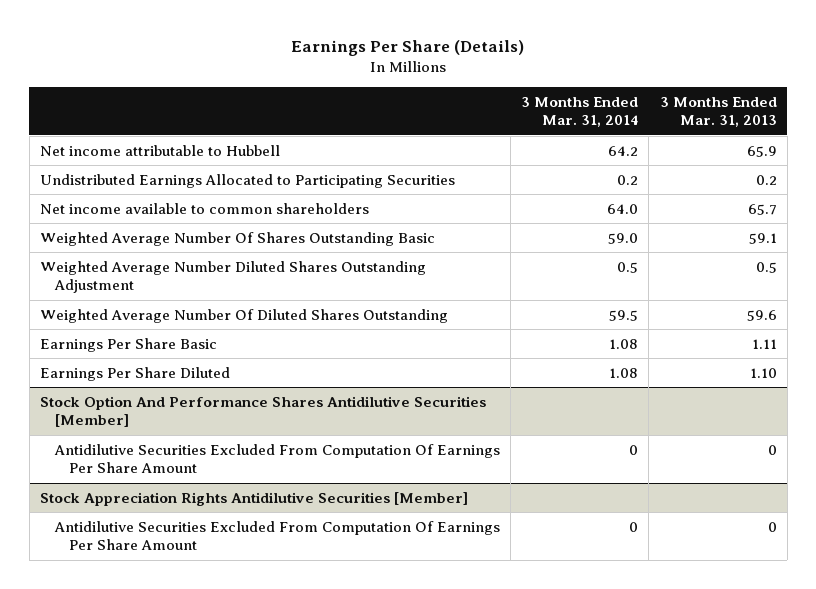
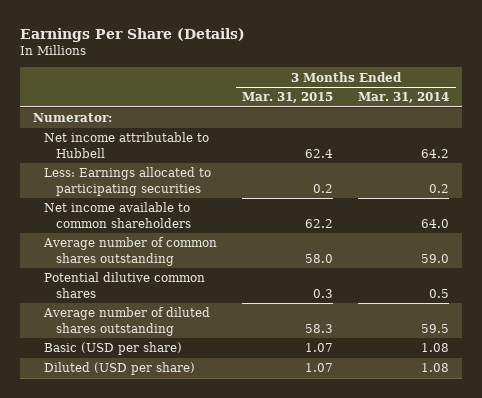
[659,96,777,128] 3 Months Ended Mar. 31, 2013 -> none
none -> [242,92,334,104] Mar. 31, 2015
none -> [32,113,112,123] Numerator:
[39,173,455,188] Undistributed Earnings Allocated to Participating Securities -> [44,167,212,196] Less: Earnings allocated to participating securities
[39,395,486,428] Stock Option And Performance Shares Antidilutive Securities [Member] -> none
[53,443,500,474] Antidilutive Securities Excluded From Computation Of Earnings Per Share Amount -> none
[39,491,468,506] Stock Appreciation Rights Antidilutive Securities [Member] -> none
[53,520,500,551] Antidilutive Securities Excluded From Computation Of Earnings Per Share Amount -> none
[39,231,435,246] Weighted Average Number Of Shares Outstanding Basic -> [43,237,218,266] Average number of common shares outstanding
[39,260,426,294] Weighted Average Number Diluted Shares Outstanding Adjustment -> [44,272,206,298] Potential dilutive common shares
[39,308,448,323] Weighted Average Number Of Diluted Shares Outstanding -> [43,307,211,336] Average number of diluted shares outstanding
[39,337,217,352] Earnings Per Share Basic -> [44,342,183,356] Basic (USD per share)
[39,366,230,381] Earnings Per Share Diluted -> [44,362,196,376] Diluted (USD per share)

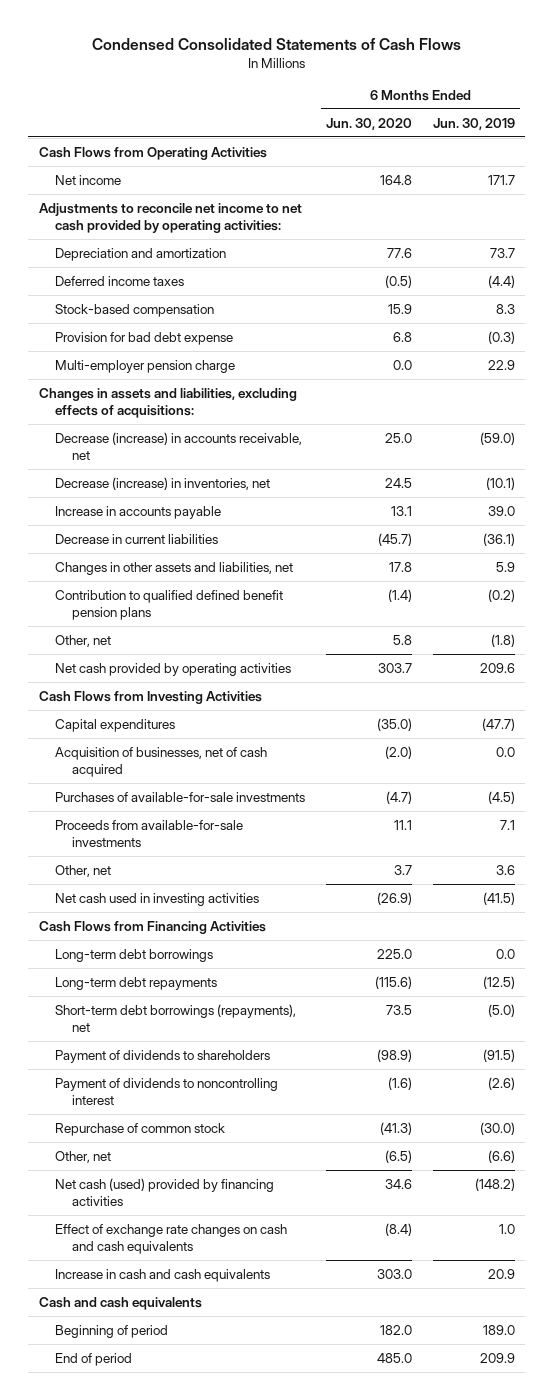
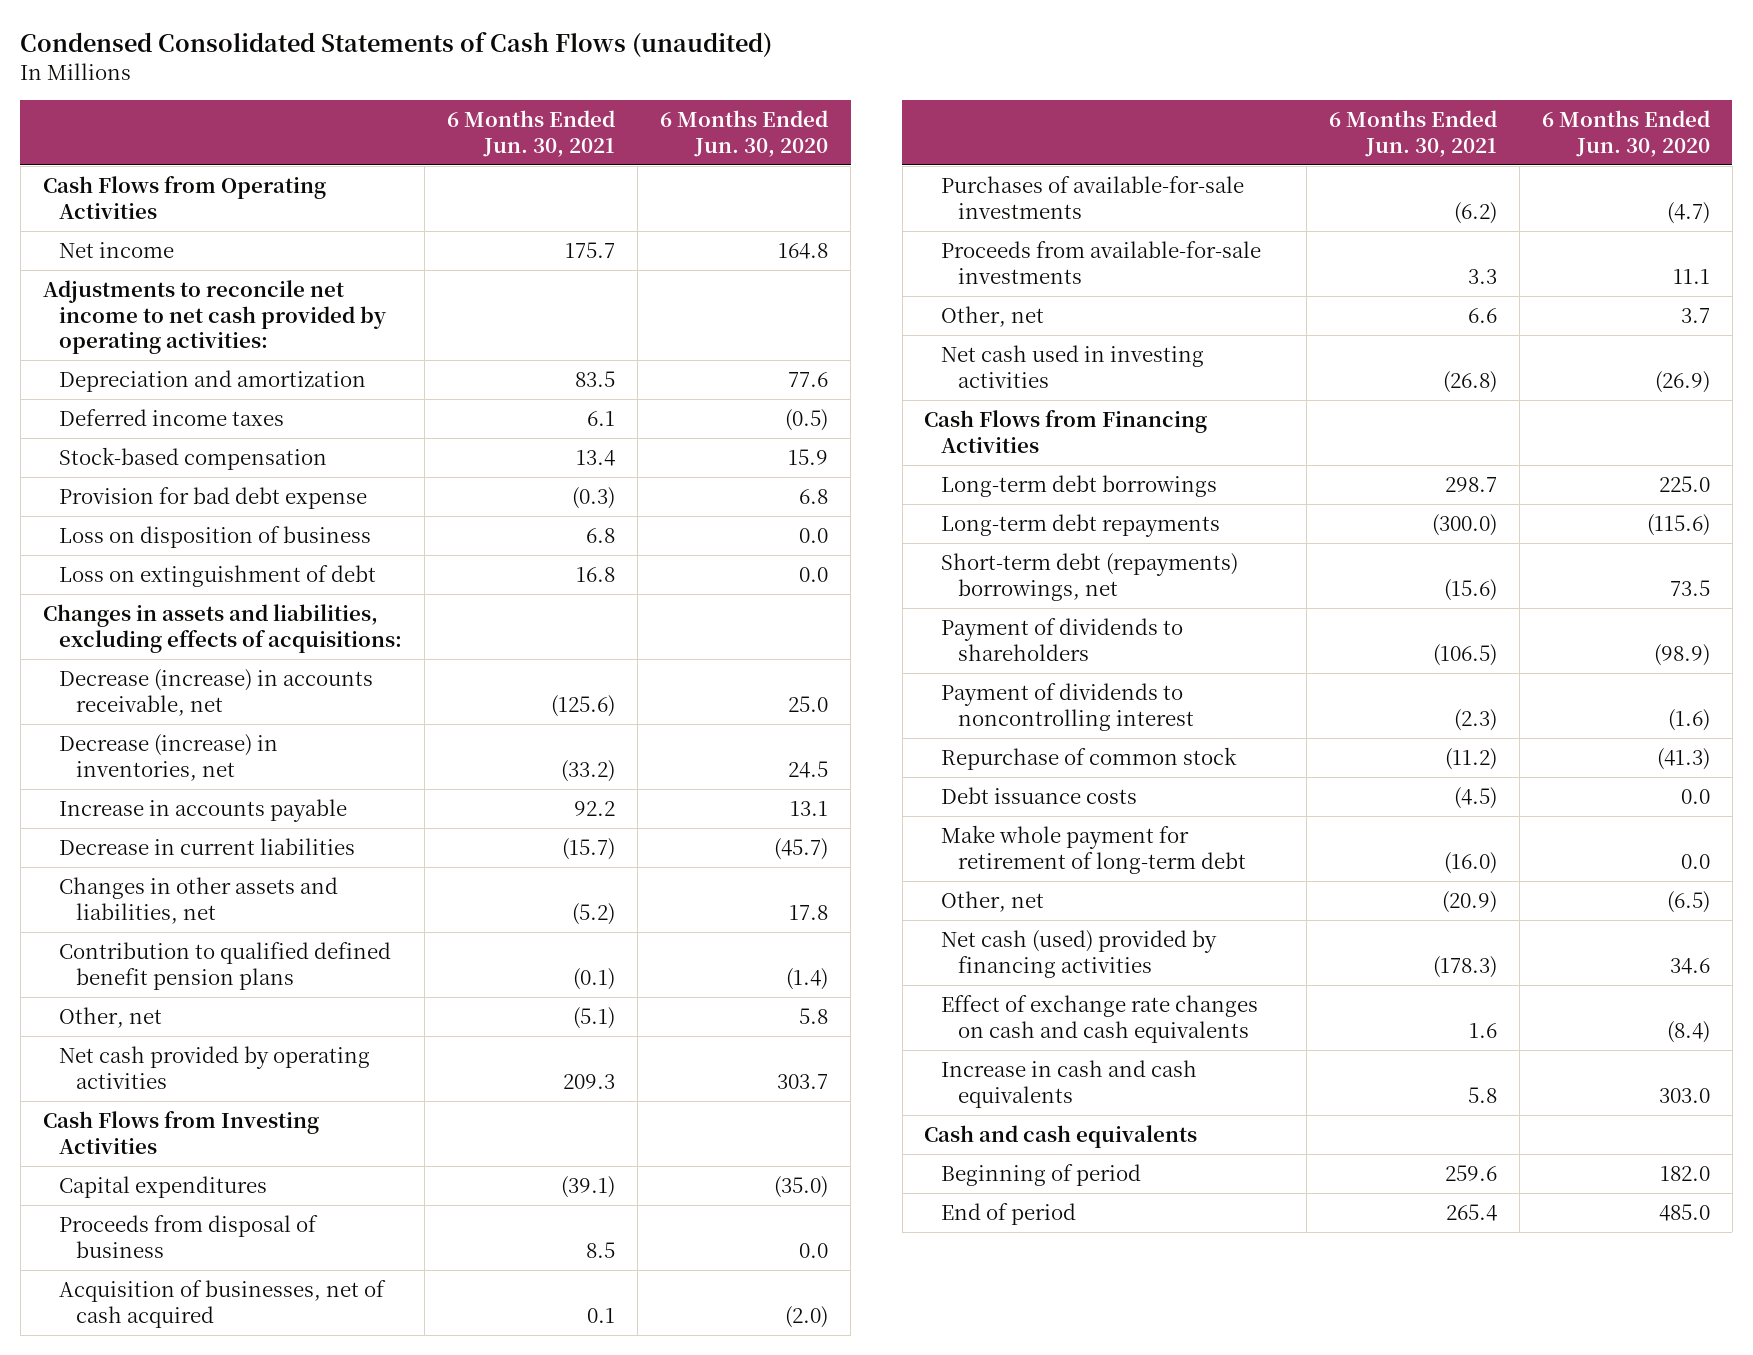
[91,37,461,50] Condensed Consolidated Statements of Cash Flows -> [20,32,773,58] Condensed Consolidated Statements of Cash Flows (unaudited)
[433,117,516,130] Jun. 30, 2019 -> none
none -> [447,110,616,157] 6 Months Ended Jun. 30, 2021
[55,359,236,373] Multi-employer pension charge -> none
none -> [59,525,372,548] Loss on disposition of business
none -> [59,564,377,587] Loss on extinguishment of debt
none -> [59,1214,319,1258] Proceeds from disposal of business
[55,1003,297,1033] Short-term debt borrowings (repayments), net -> [941,552,1239,601] Short-term debt (repayments) borrowings, net
none -> [941,786,1138,804] Debt issuance costs
none -> [941,824,1246,874] Make whole payment for retirement of long-term debt

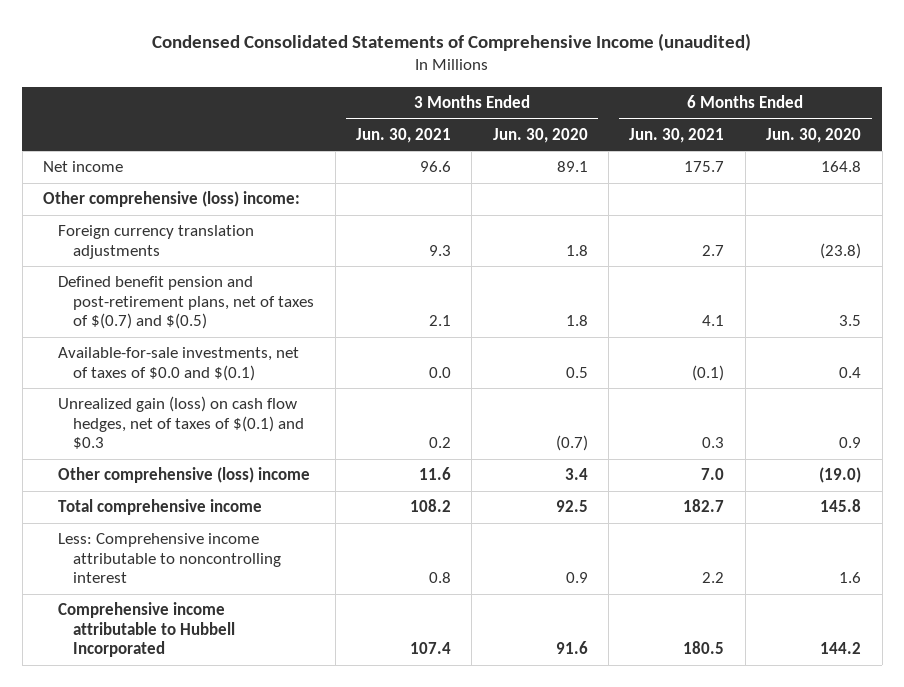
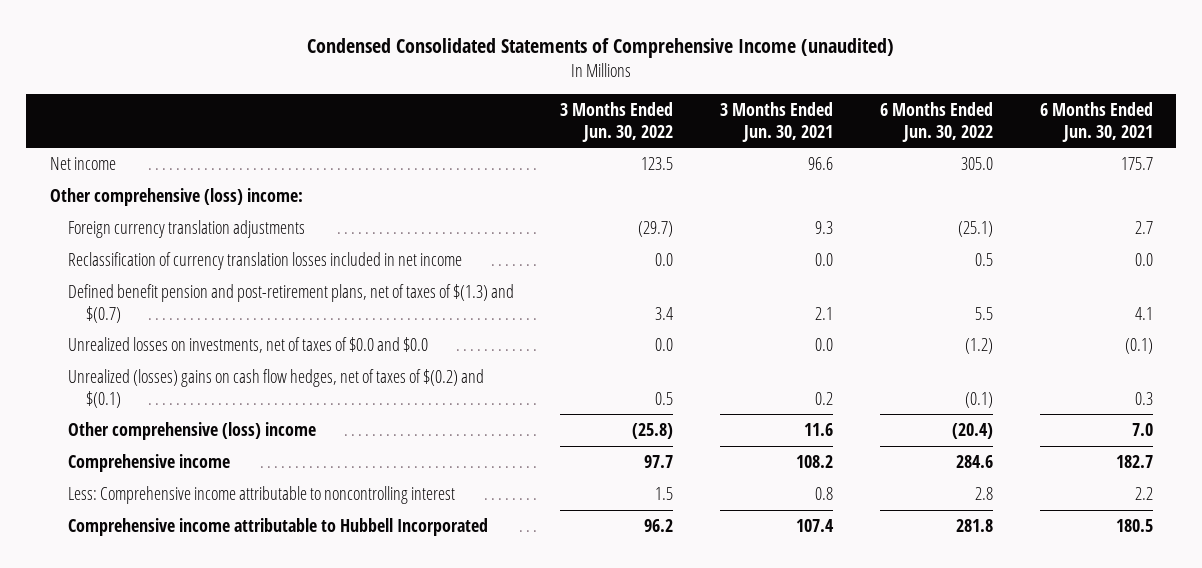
[492,127,588,143] Jun. 30, 2020 -> none
[766,127,862,143] Jun. 30, 2020 -> none
none -> [560,102,674,142] 3 Months Ended Jun. 30, 2022
none -> [880,102,994,142] 6 Months Ended Jun. 30, 2022
none -> [67,252,462,271] Reclassification of currency translation losses included in net income
[58,276,315,330] Defined benefit pension and post-retirement plans, net of taxes of $(0.7) and $(0.5) -> [67,284,514,323] Defined benefit pension and post-retirement plans, net of taxes of $(1.3) and $(0.7)
[58,347,300,381] Available-for-sale investments, net of taxes of $0.0 and $(0.1) -> [67,337,428,354] Unrealized losses on investments, net of taxes of $0.0 and $0.0
[58,396,305,450] Unrealized gain (loss) on cash flow hedges, net of taxes of $(0.1) and $0.3 -> [67,369,484,408] Unrealized (losses) gains on cash flow hedges, net of taxes of $(0.2) and $(0.1)
[58,499,263,516] Total comprehensive income -> [67,454,230,473] Comprehensive income

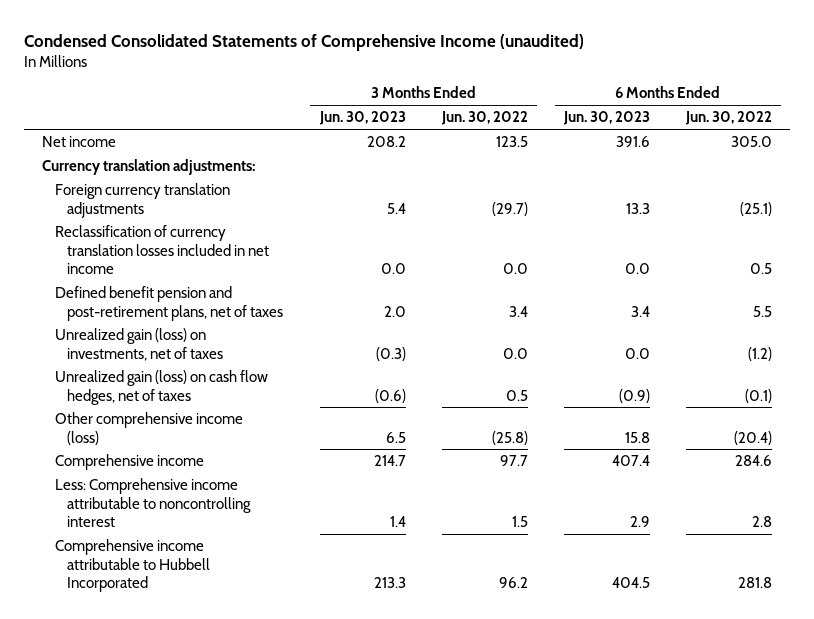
[720,102,834,142] 3 Months Ended Jun. 30, 2021 -> none
[1039,102,1153,142] 6 Months Ended Jun. 30, 2021 -> none
none -> [318,111,406,126] Jun. 30, 2023
none -> [562,111,650,126] Jun. 30, 2023
[49,188,303,207] Other comprehensive (loss) income: -> none
none -> [41,159,255,176] Currency translation adjustments:
[67,284,514,323] Defined benefit pension and post-retirement plans, net of taxes of $(1.3) and $(0.7) -> [54,286,284,321] Defined benefit pension and post-retirement plans, net of taxes
[67,337,428,354] Unrealized losses on investments, net of taxes of $0.0 and $0.0 -> [54,328,224,361] Unrealized gain (loss) on investments, net of taxes
[67,369,484,408] Unrealized (losses) gains on cash flow hedges, net of taxes of $(0.2) and $(0.1) -> [54,370,268,405] Unrealized gain (loss) on cash flow hedges, net of taxes
[67,422,316,441] Other comprehensive (loss) income -> [54,412,243,445] Other comprehensive income (loss)

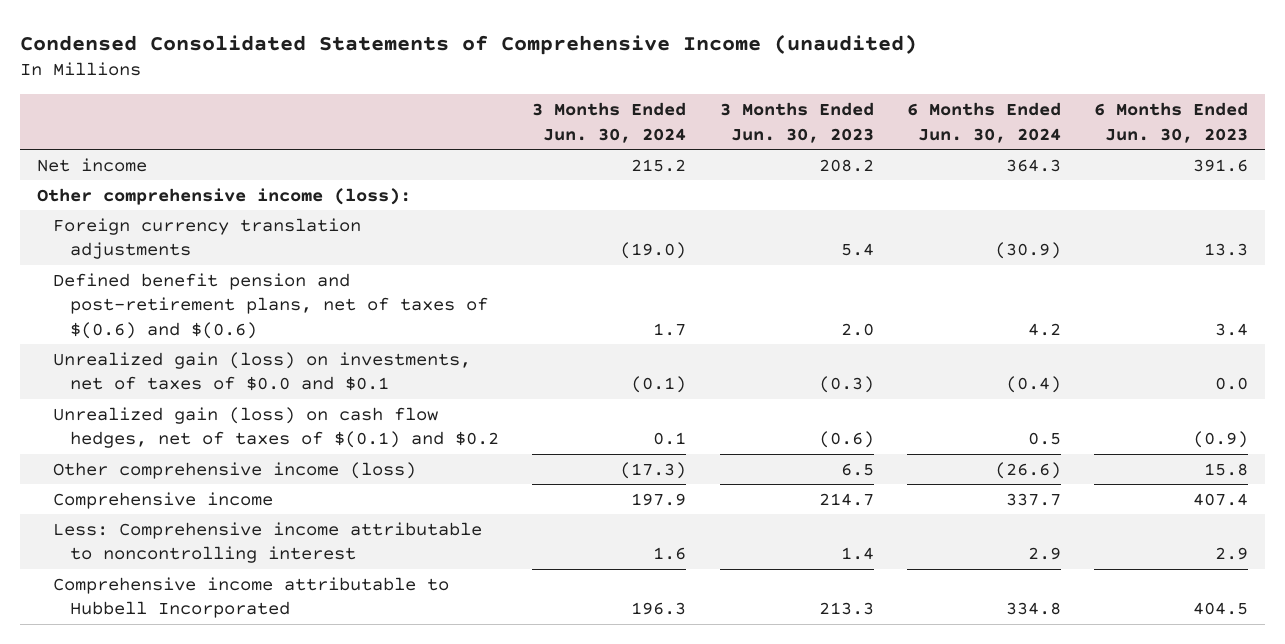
[440,111,528,126] Jun. 30, 2022 -> none
[684,111,772,126] Jun. 30, 2022 -> none
none -> [532,102,687,143] 3 Months Ended Jun. 30, 2024
none -> [907,102,1062,143] 6 Months Ended Jun. 30, 2024
[41,159,255,176] Currency translation adjustments: -> none
none -> [36,187,411,205] Other comprehensive income (loss):
[54,225,270,275] Reclassification of currency translation losses included in net income -> none
[54,286,284,321] Defined benefit pension and post-retirement plans, net of taxes -> [53,272,488,339] Defined benefit pension and post-retirement plans, net of taxes of $(0.6) and $(0.6)
[54,328,224,361] Unrealized gain (loss) on investments, net of taxes -> [53,351,472,392] Unrealized gain (loss) on investments, net of taxes of $0.0 and $0.1
[54,370,268,405] Unrealized gain (loss) on cash flow hedges, net of taxes -> [53,406,499,449] Unrealized gain (loss) on cash flow hedges, net of taxes of $(0.1) and $0.2

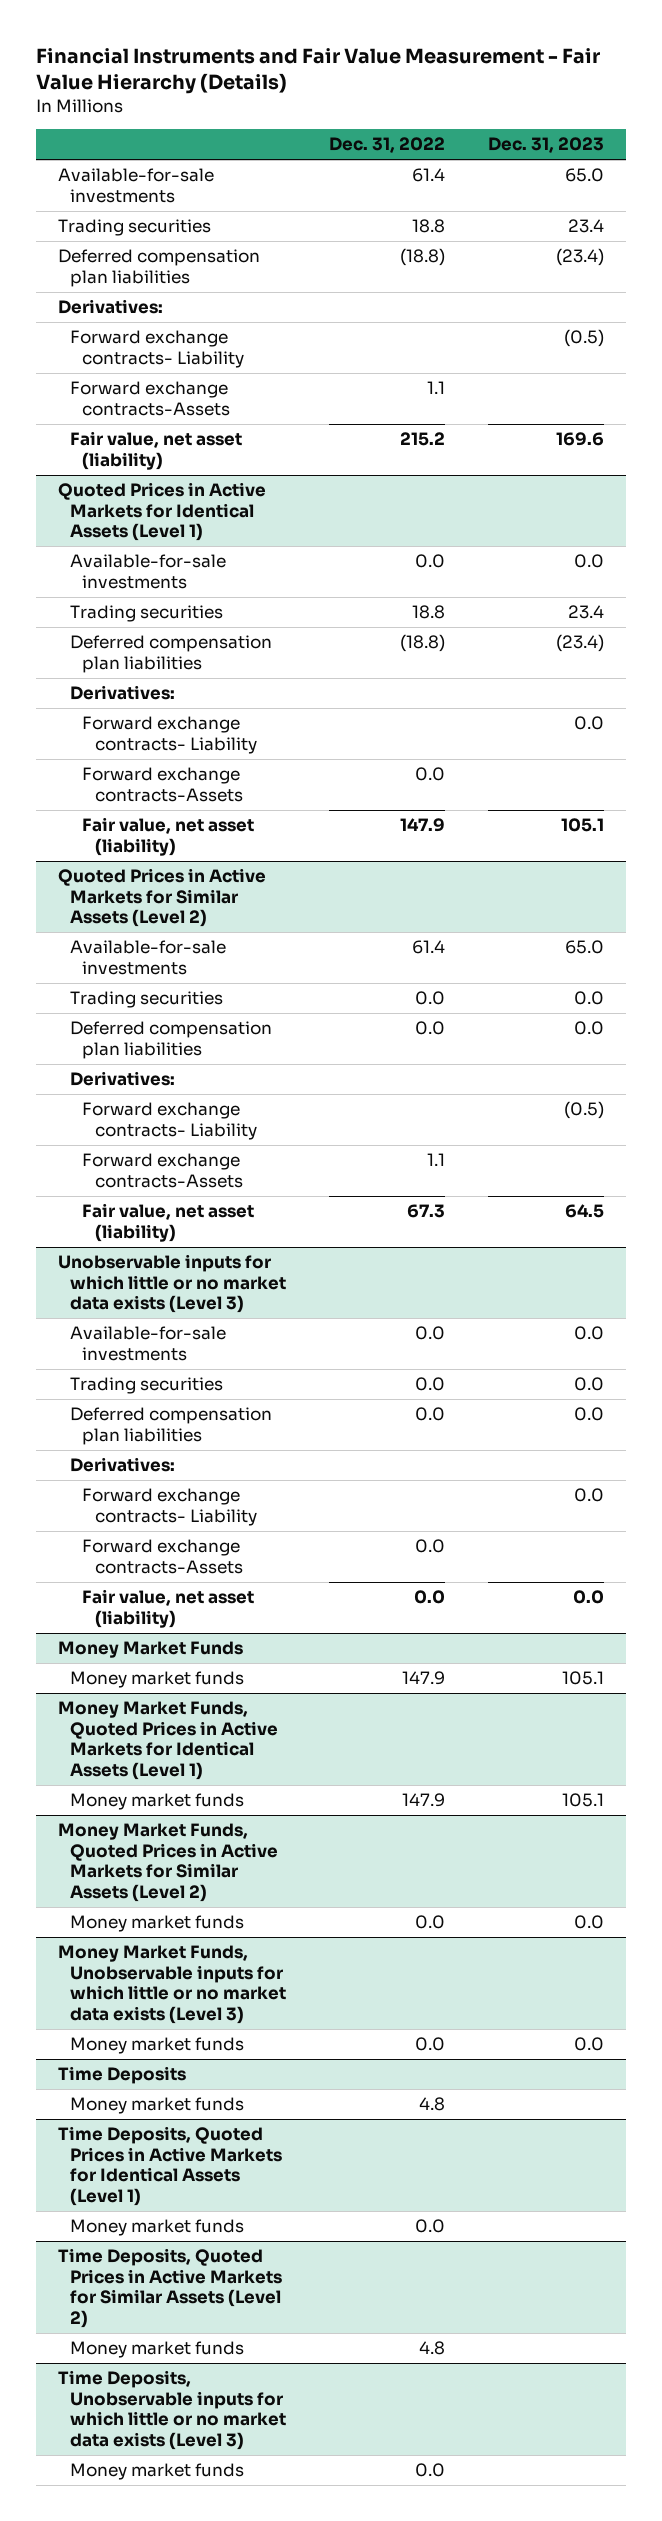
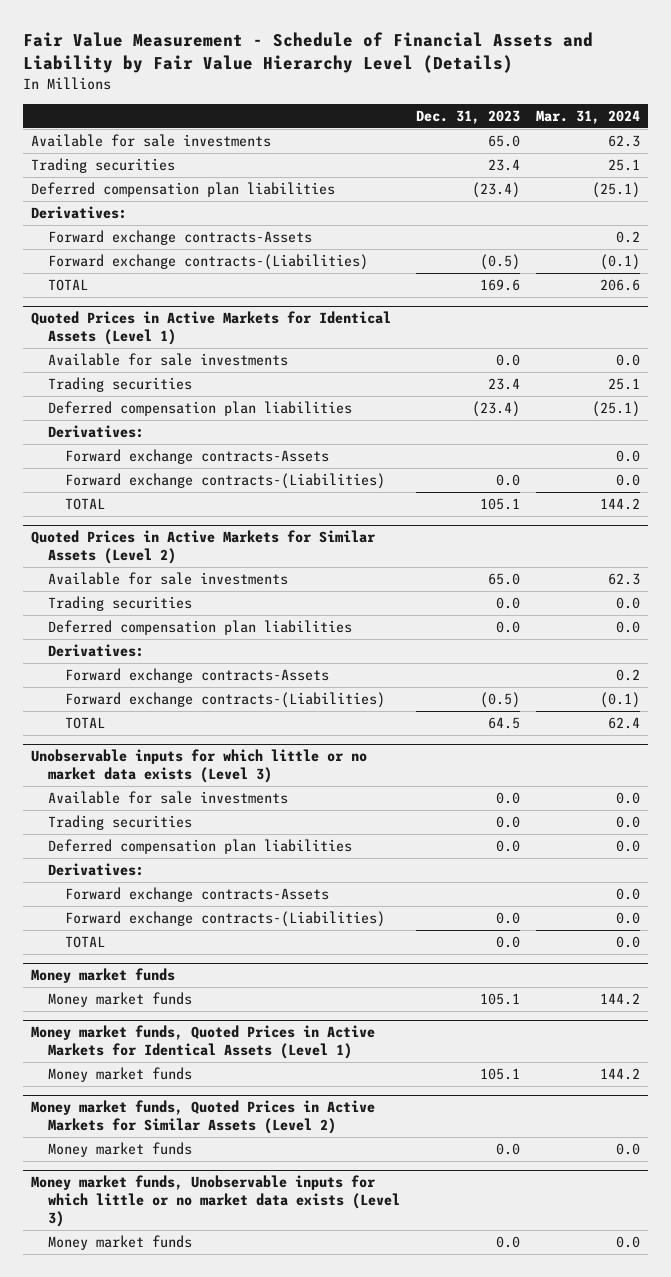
[36,47,601,94] Financial Instruments and Fair Value Measurement - Fair Value Hierarchy (Details) -> [23,32,594,74] Fair Value Measurement - Schedule of Financial Assets and Liability by Fair Value Hierarchy Level (Details)
[329,137,446,154] Dec. 31, 2022 -> none
none -> [536,109,641,124] Mar. 31, 2024
[57,168,214,203] Available-for-sale investments -> [31,134,272,148] Available for sale investments
[70,330,245,368] Forward exchange contracts- Liability -> none
none -> [48,254,369,271] Forward exchange contracts-(Liabilities)
[70,431,243,470] Fair value, net asset (liability) -> [48,279,89,292] TOTAL
[70,554,227,589] Available-for-sale investments -> [48,353,289,367] Available for sale investments
[82,716,257,754] Forward exchange contracts- Liability -> none
none -> [65,473,386,490] Forward exchange contracts-(Liabilities)
[82,817,255,856] Fair value, net asset (liability) -> [65,498,106,511] TOTAL
[70,940,227,975] Available-for-sale investments -> [48,572,289,586] Available for sale investments
[82,1102,257,1140] Forward exchange contracts- Liability -> none
none -> [65,692,386,709] Forward exchange contracts-(Liabilities)
[82,1203,255,1242] Fair value, net asset (liability) -> [65,717,106,730] TOTAL
[70,1326,227,1361] Available-for-sale investments -> [48,791,289,805] Available for sale investments
[82,1488,257,1526] Forward exchange contracts- Liability -> none
none -> [65,911,386,928] Forward exchange contracts-(Liabilities)
[82,1589,255,1628] Fair value, net asset (liability) -> [65,936,106,949] TOTAL
[57,1641,243,1659] Money Market Funds -> [31,968,176,984] Money market funds
[57,1701,279,1780] Money Market Funds, Quoted Prices in Active Markets for Identical Assets (Level 1) -> [31,1025,376,1060] Money market funds, Quoted Prices in Active Markets for Identical Assets (Level 1)
[57,1823,279,1902] Money Market Funds, Quoted Prices in Active Markets for Similar Assets (Level 2) -> [31,1100,376,1135] Money market funds, Quoted Prices in Active Markets for Similar Assets (Level 2)
[57,1945,287,2024] Money Market Funds, Unobservable inputs for which little or no market data exists (Level 3) -> [31,1175,401,1228] Money market funds, Unobservable inputs for which little or no market data exists (Level 3)
[57,2066,186,2085] Time Deposits -> none
[70,2097,245,2115] Money market funds -> none
[57,2126,283,2206] Time Deposits, Quoted Prices in Active Markets for Identical Assets (Level 1) -> none
[70,2219,245,2237] Money market funds -> none
[57,2248,283,2328] Time Deposits, Quoted Prices in Active Markets for Similar Assets (Level 2) -> none
[70,2341,245,2359] Money market funds -> none
[57,2370,287,2450] Time Deposits, Unobservable inputs for which little or no market data exists (Level 3) -> none
[70,2463,245,2481] Money market funds -> none

